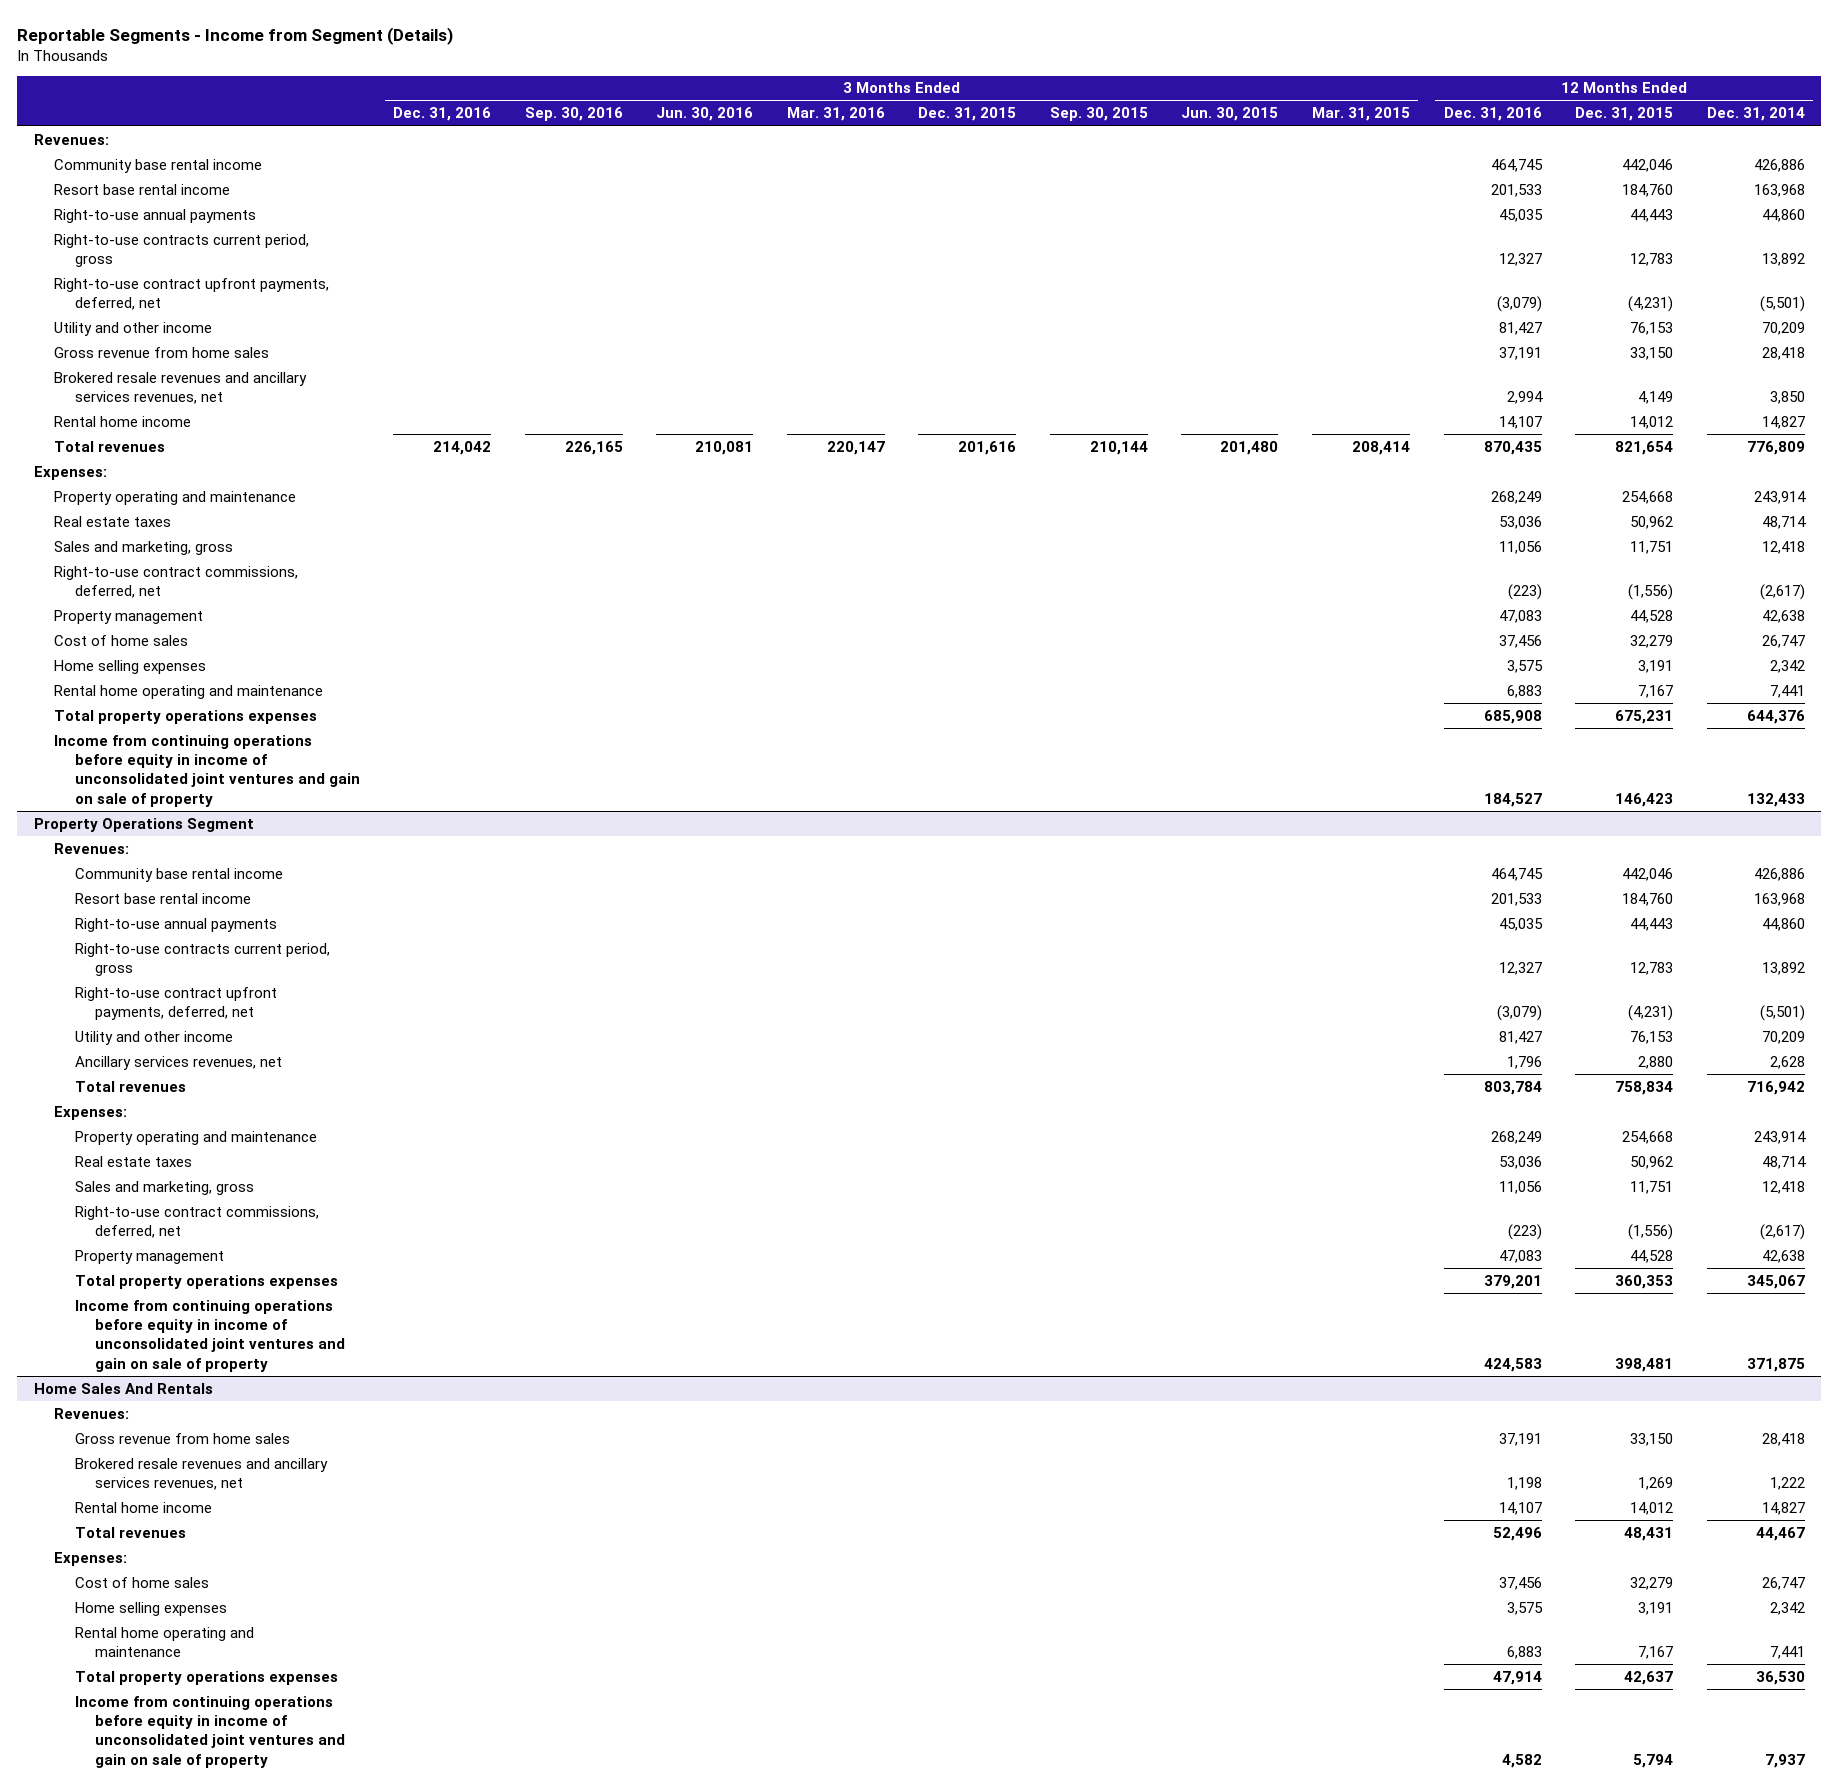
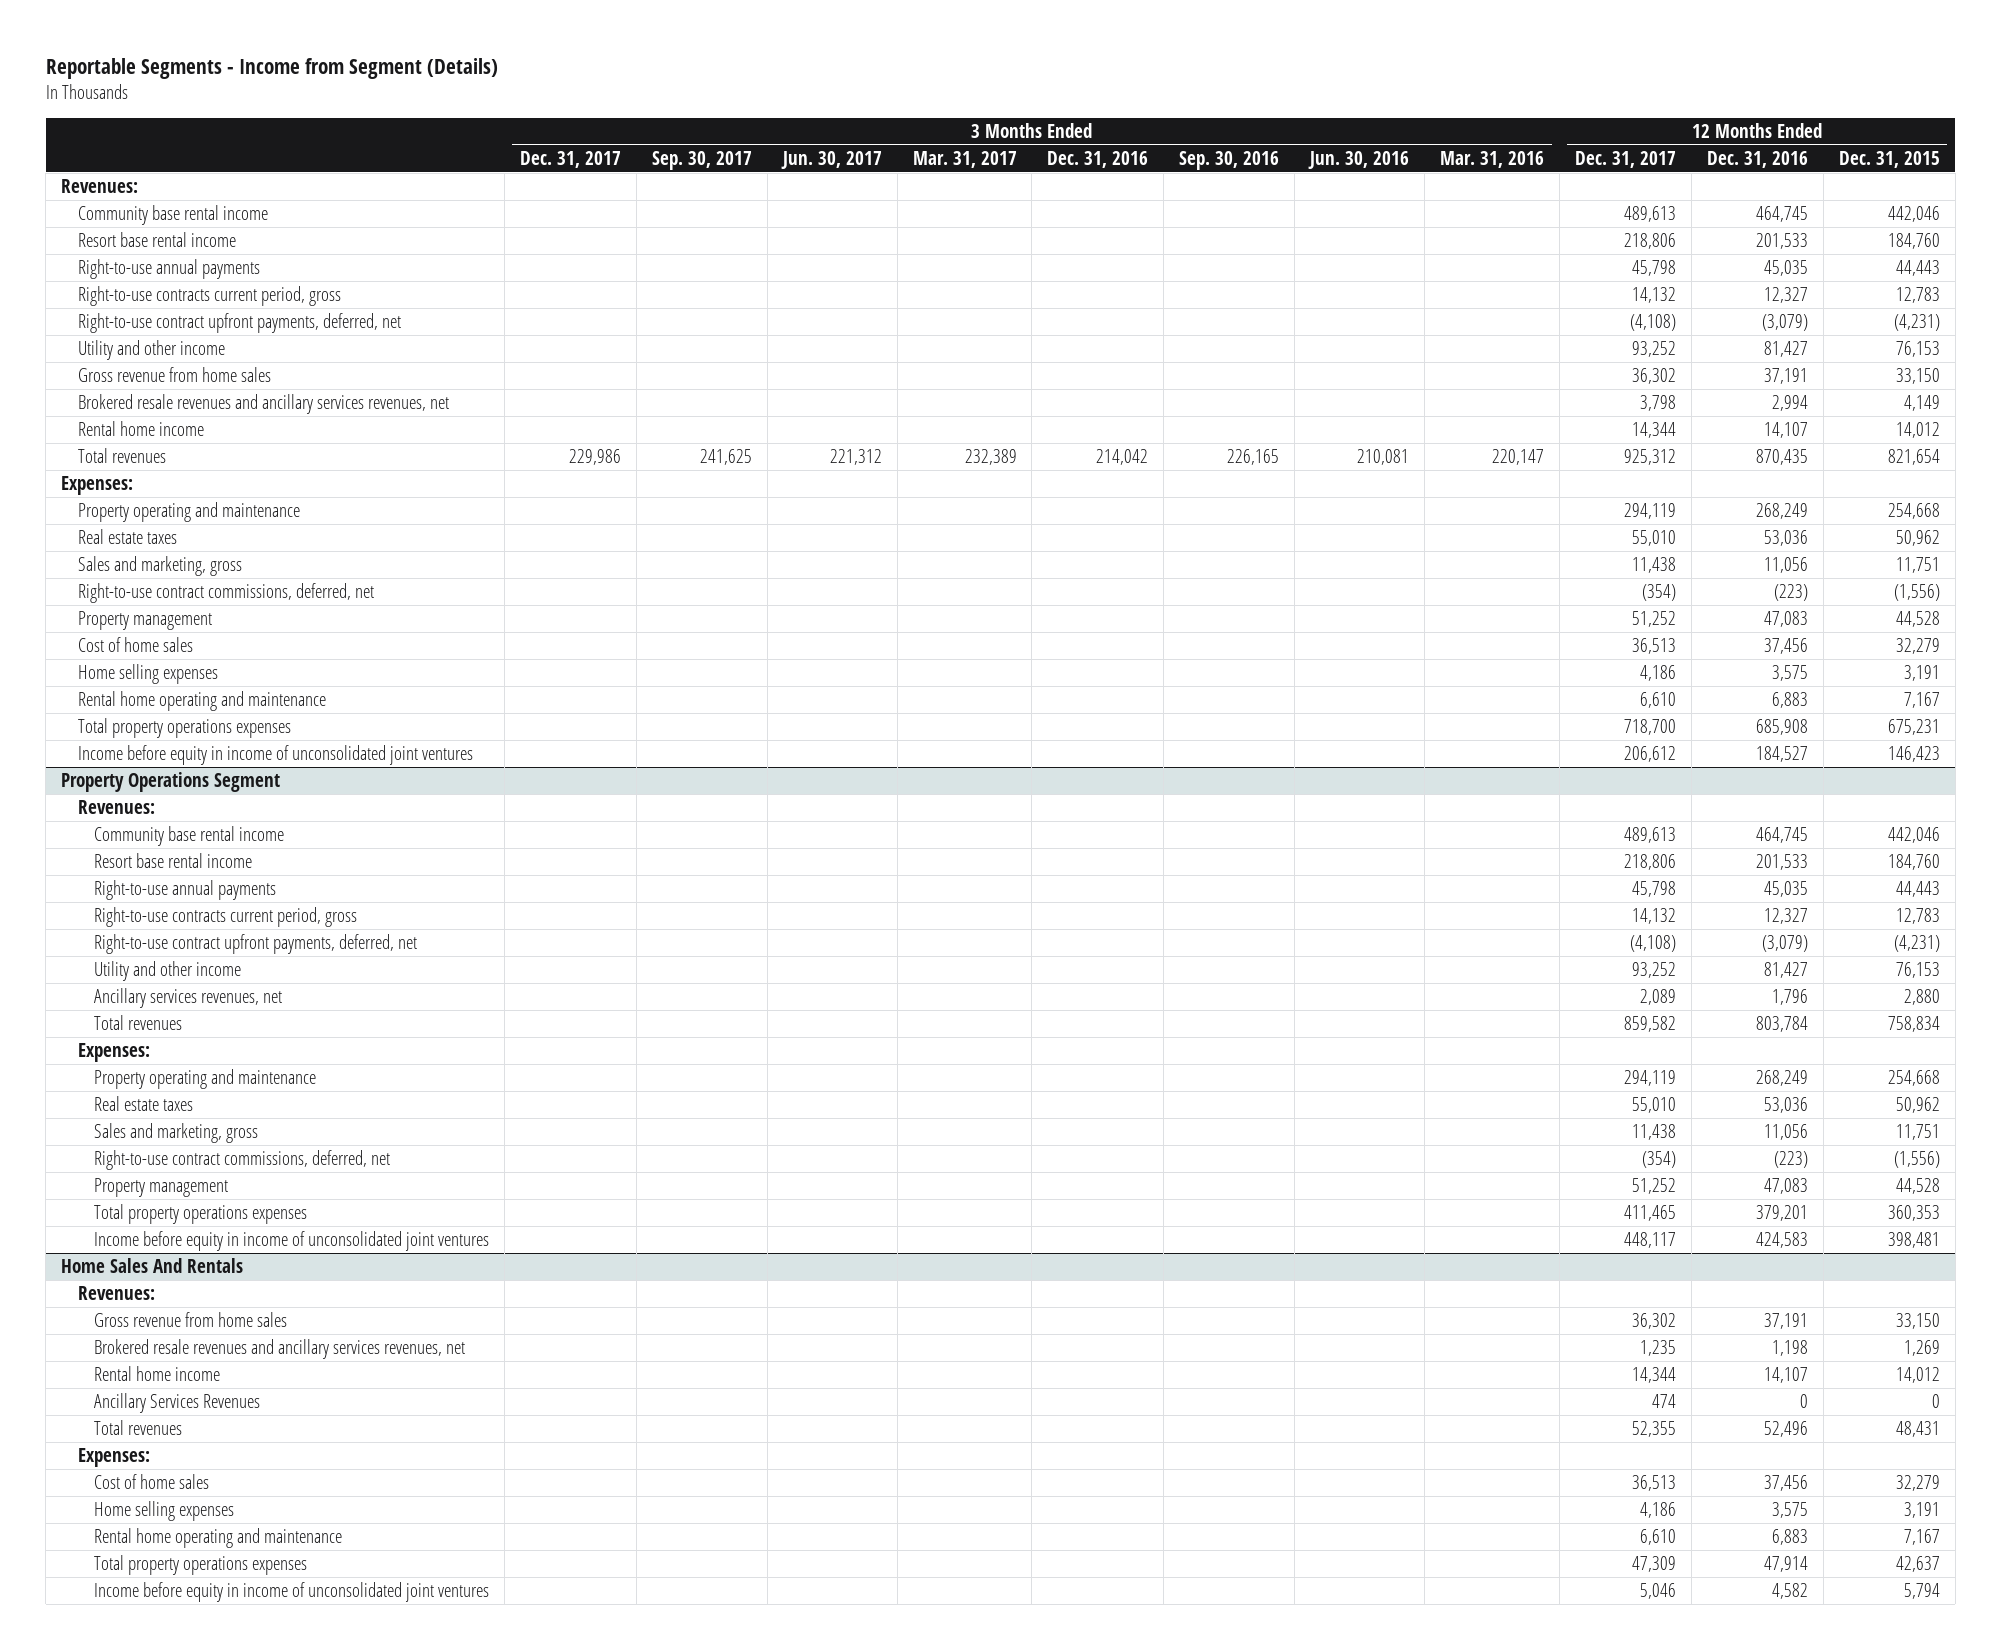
[918,107,1017,122] Dec. 31, 2015 -> none
[1049,107,1148,122] Sep. 30, 2015 -> none
[1181,107,1279,122] Jun. 30, 2015 -> none
[1312,107,1411,122] Mar. 31, 2015 -> none
[1706,107,1805,122] Dec. 31, 2014 -> none
none -> [519,150,621,168] Dec. 31, 2017
none -> [651,150,752,170] Sep. 30, 2017
none -> [780,150,882,169] Jun. 30, 2017
none -> [912,150,1017,168] Mar. 31, 2017
none -> [1574,150,1676,168] Dec. 31, 2017
[54,734,360,807] Income from continuing operations before equity in income of unconsolidated joint ventures and gain on sale of property -> [77,745,473,766] Income before equity in income of unconsolidated joint ventures
[74,1299,346,1372] Income from continuing operations before equity in income of unconsolidated joint ventures and gain on sale of property -> [93,1231,489,1252] Income before equity in income of unconsolidated joint ventures
none -> [93,1393,260,1414] Ancillary Services Revenues
[74,1695,346,1768] Income from continuing operations before equity in income of unconsolidated joint ventures and gain on sale of property -> [93,1582,489,1603] Income before equity in income of unconsolidated joint ventures

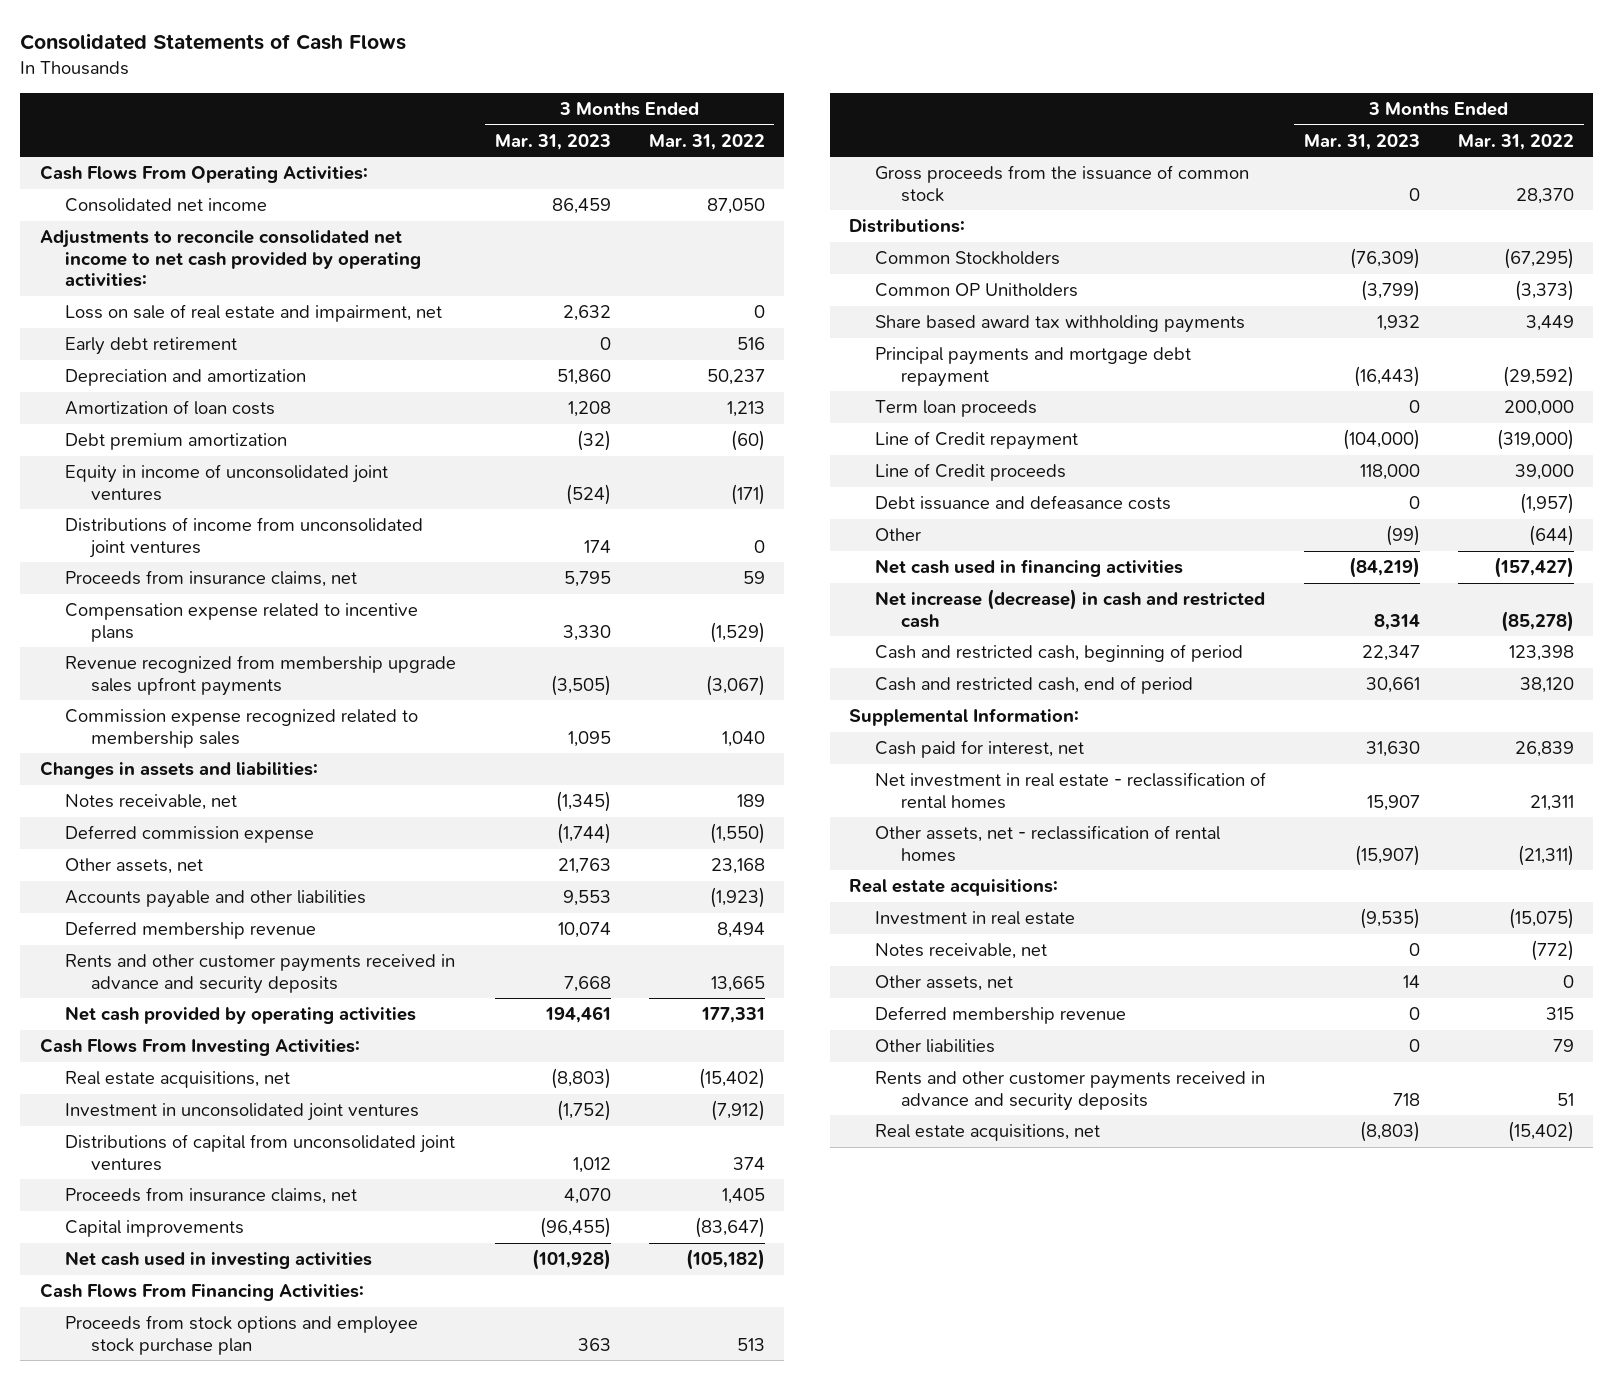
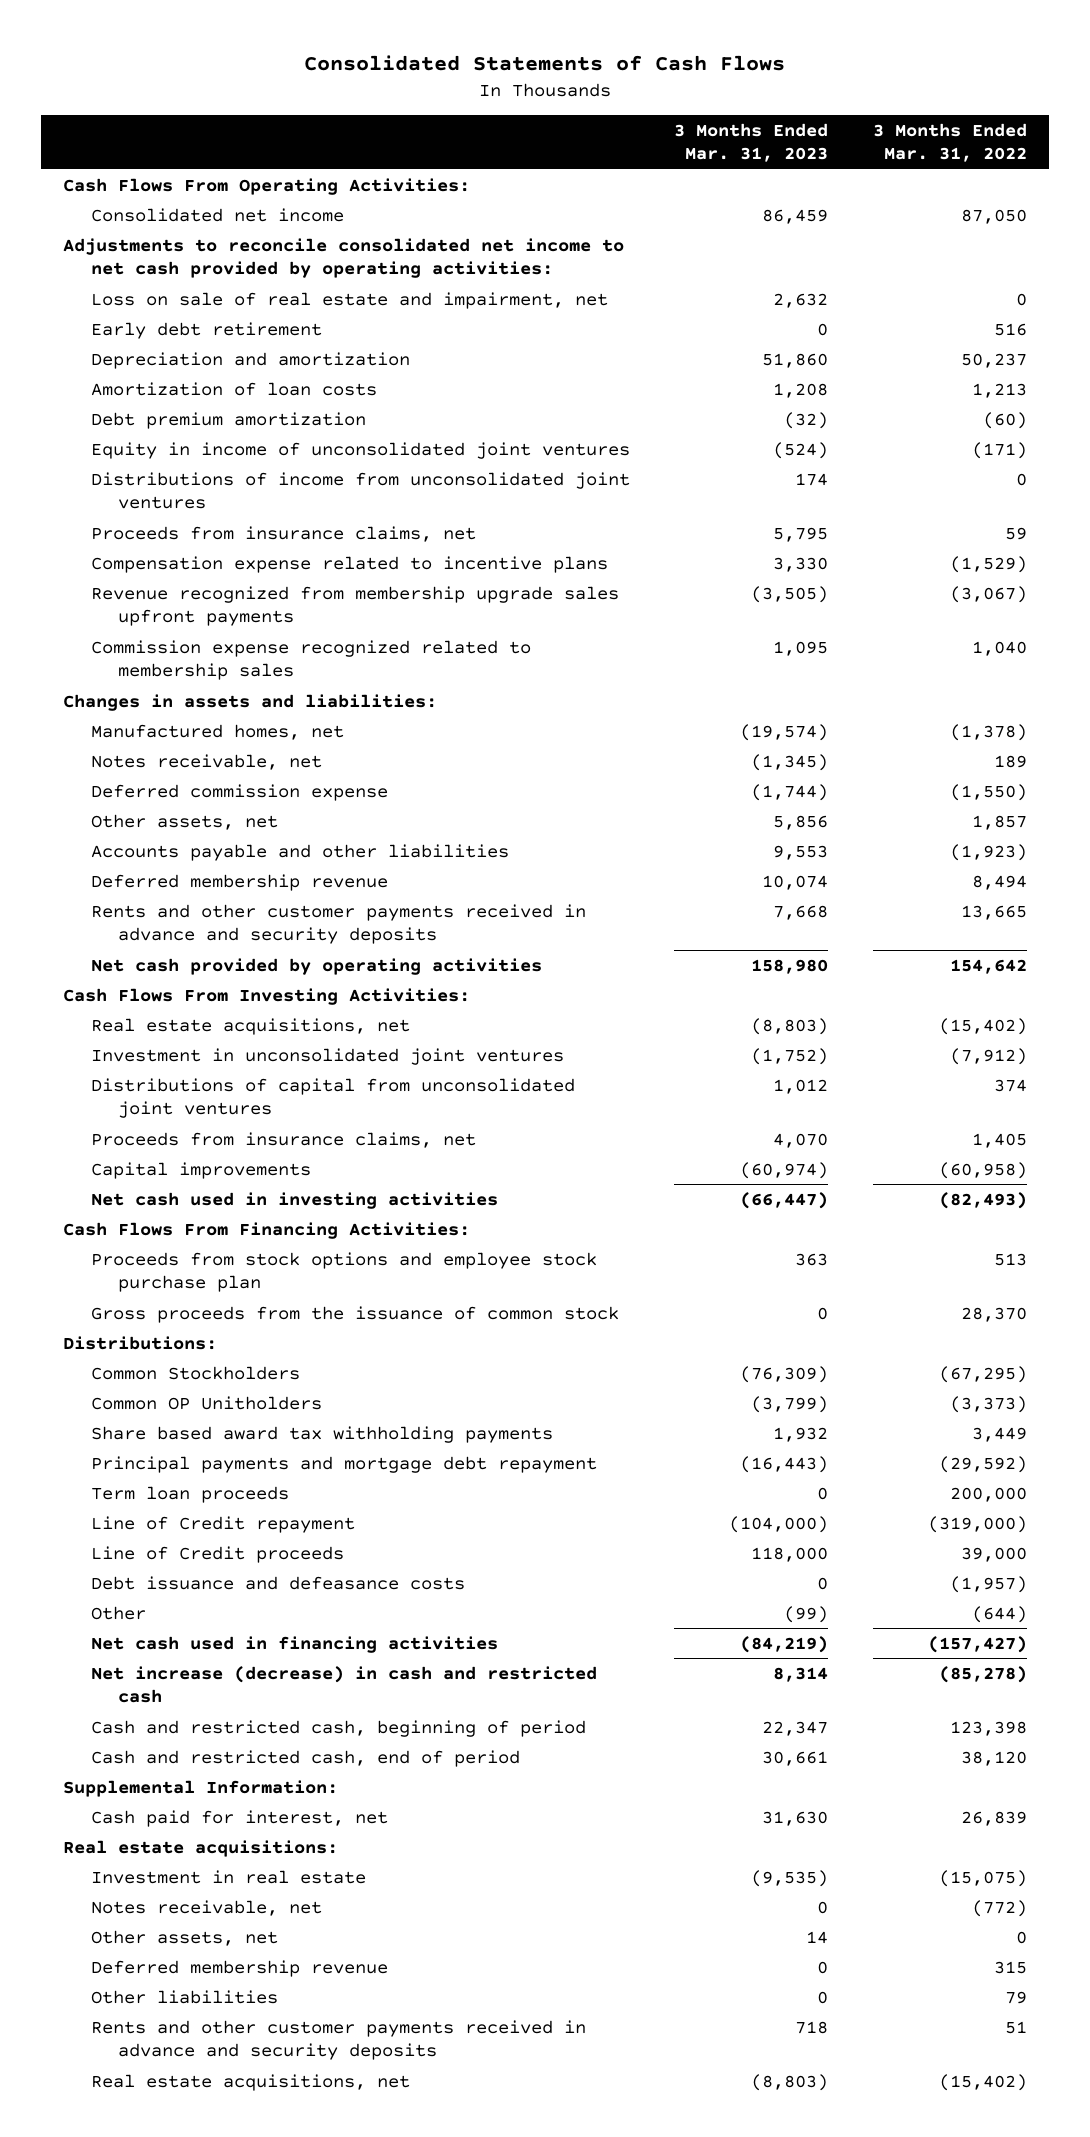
none -> [90,723,344,740] Manufactured homes, net
[557,858,611,875] 21,763 -> [773,814,829,830] 5,856
[710,858,765,875] 23,168 -> [971,814,1027,830] 1,857
[544,1006,611,1024] 194,461 -> [751,958,829,974] 158,980
[700,1007,765,1024] 177,331 -> [949,958,1027,974] 154,642
[539,1217,611,1239] (96,455) -> [740,1161,829,1179] (60,974)
[694,1217,765,1239] (83,647) -> [938,1161,1027,1179] (60,958)
[531,1249,611,1271] (101,928) -> [740,1191,829,1209] (66,447)
[685,1249,765,1271] (105,182) -> [938,1191,1027,1209] (82,493)
[874,772,1266,809] Net investment in real estate - reclassification of rental homes -> none
[874,825,1220,862] Other assets, net - reclassification of rental homes -> none

